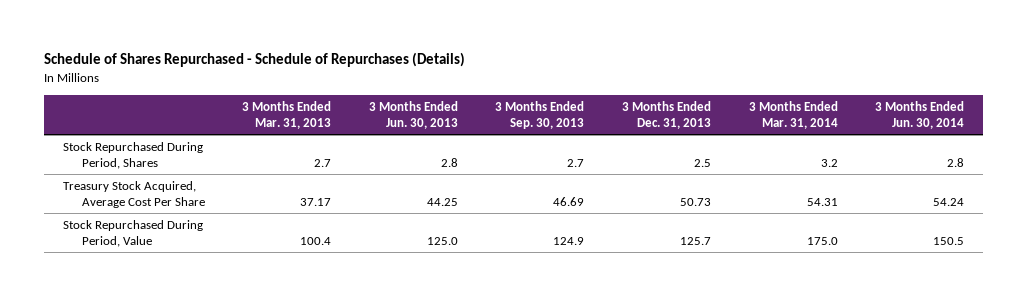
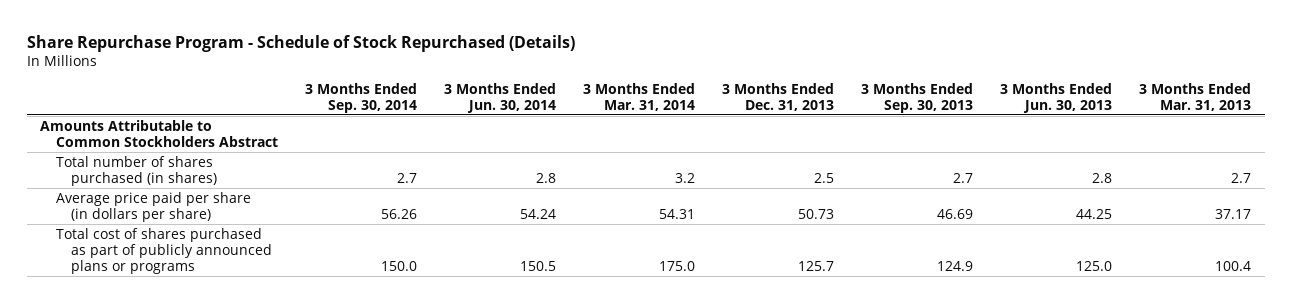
[44,52,466,68] Schedule of Shares Repurchased - Schedule of Repurchases (Details) -> [26,34,575,52] Share Repurchase Program - Schedule of Stock Repurchased (Details)
none -> [304,82,417,114] 3 Months Ended Sep. 30, 2014
none -> [40,119,278,147] Amounts Attributable to Common Stockholders Abstract
[62,142,203,169] Stock Repurchased During Period, Shares -> [55,155,218,186] Total number of shares purchased (in shares)
[62,181,205,208] Treasury Stock Acquired, Average Cost Per Share -> [55,191,251,222] Average price paid per share (in dollars per share)
[62,220,203,247] Stock Repurchased During Period, Value -> [55,227,273,274] Total cost of shares purchased as part of publicly announced plans or programs

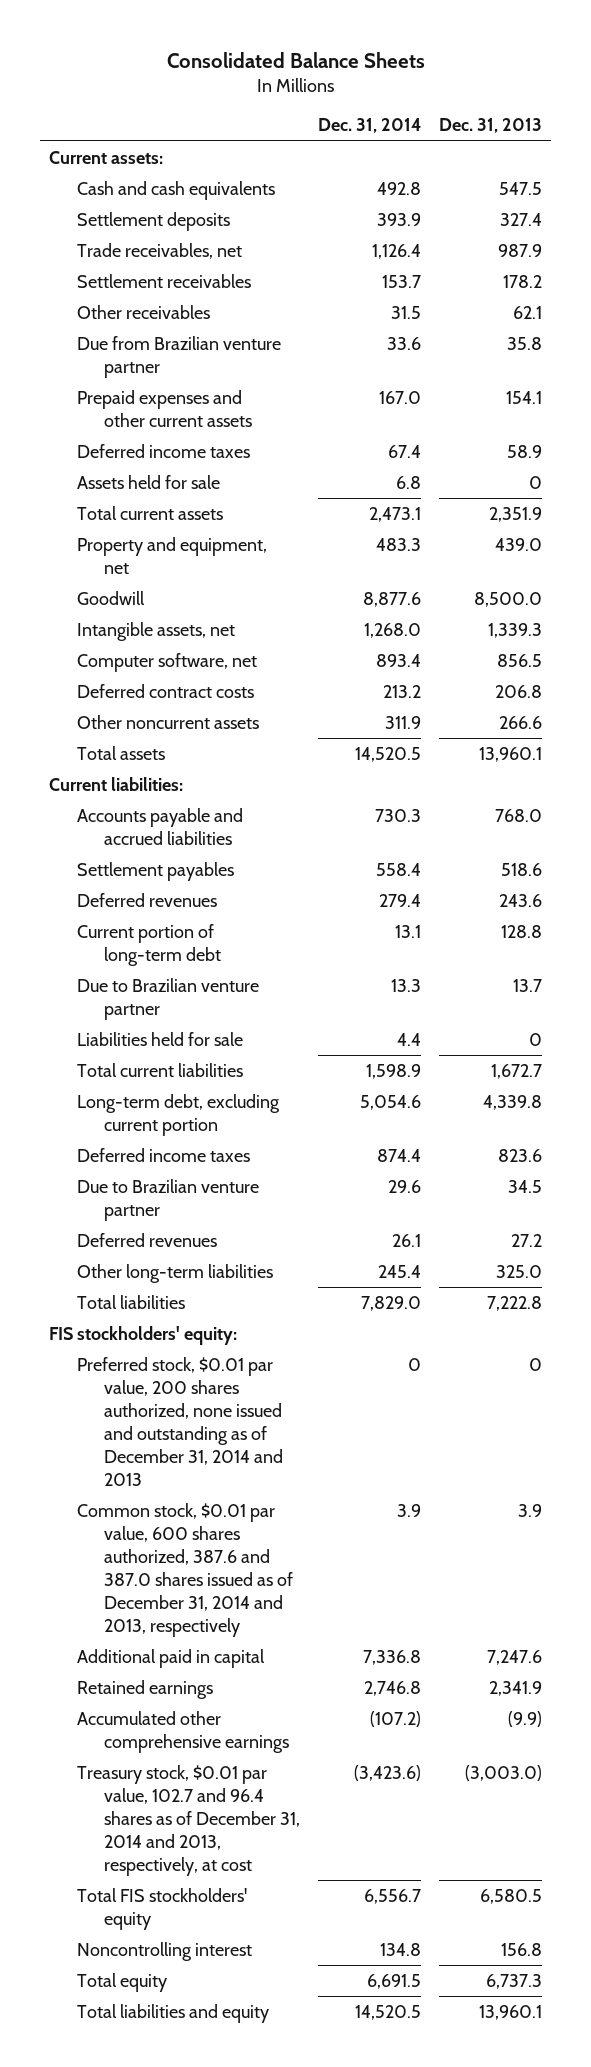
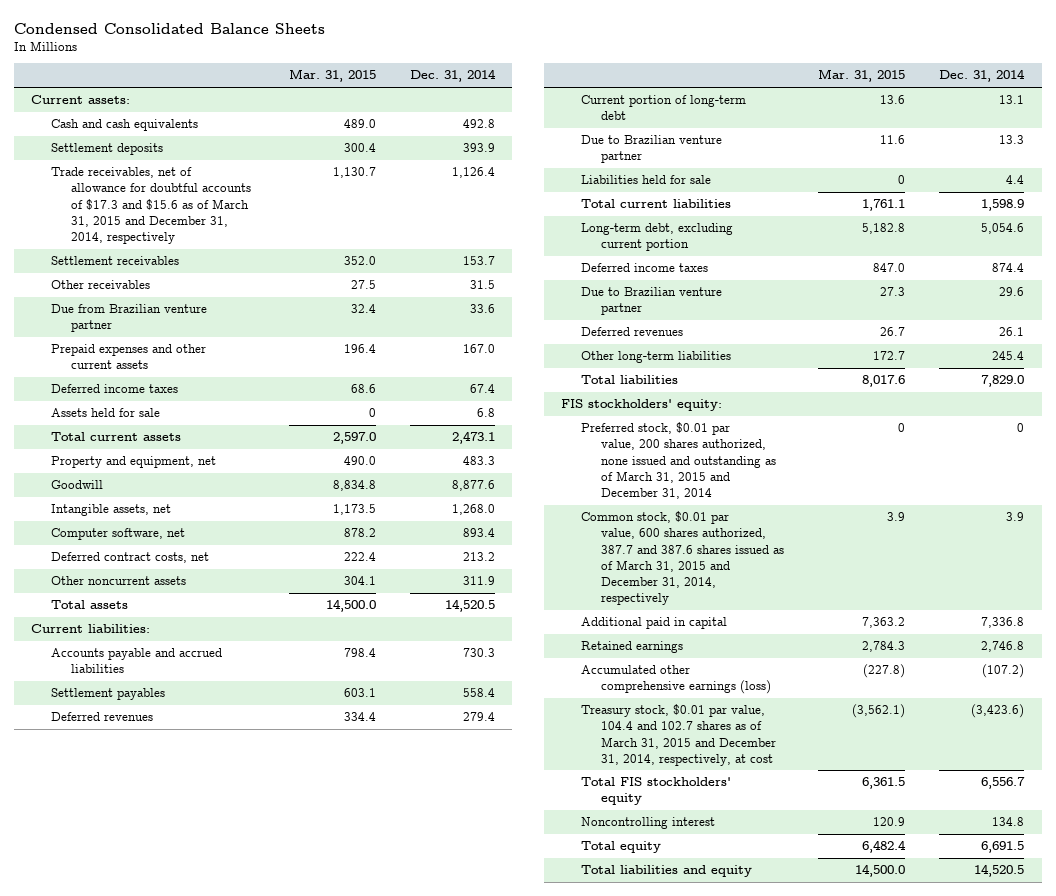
[166,51,425,68] Consolidated Balance Sheets -> [14,22,326,34] Condensed Consolidated Balance Sheets
[439,118,543,134] Dec. 31, 2013 -> none
none -> [288,69,376,83] Mar. 31, 2015
[76,242,242,259] Trade receivables, net -> [51,167,252,244] Trade receivables, net of allowance for doubtful accounts of $17.3 and $15.6 as of March 31, 2015 and December 31, 2014, respectively
[76,683,254,698] Deferred contract costs -> [51,552,210,564] Deferred contract costs, net
[76,1356,284,1486] Preferred stock, $0.01 par value, 200 shares authorized, none issued and outstanding as of December 31, 2014 and 2013 -> [580,422,776,499] Preferred stock, $0.01 par value, 200 shares authorized, none issued and outstanding as of March 31, 2015 and December 31, 2014
[76,1502,294,1637] Common stock, $0.01 par value, 600 shares authorized, 387.6 and 387.0 shares issued as of December 31, 2014 and 2013, respectively -> [580,511,784,605] Common stock, $0.01 par value, 600 shares authorized, 387.7 and 387.6 shares issued as of March 31, 2015 and December 31, 2014, respectively
[76,1710,290,1753] Accumulated other comprehensive earnings -> [580,665,771,695] Accumulated other comprehensive earnings (loss)
[76,1764,301,1876] Treasury stock, $0.01 par value, 102.7 and 96.4 shares as of December 31, 2014 and 2013, respectively, at cost -> [580,704,776,766] Treasury stock, $0.01 par value, 104.4 and 102.7 shares as of March 31, 2015 and December 31, 2014, respectively, at cost

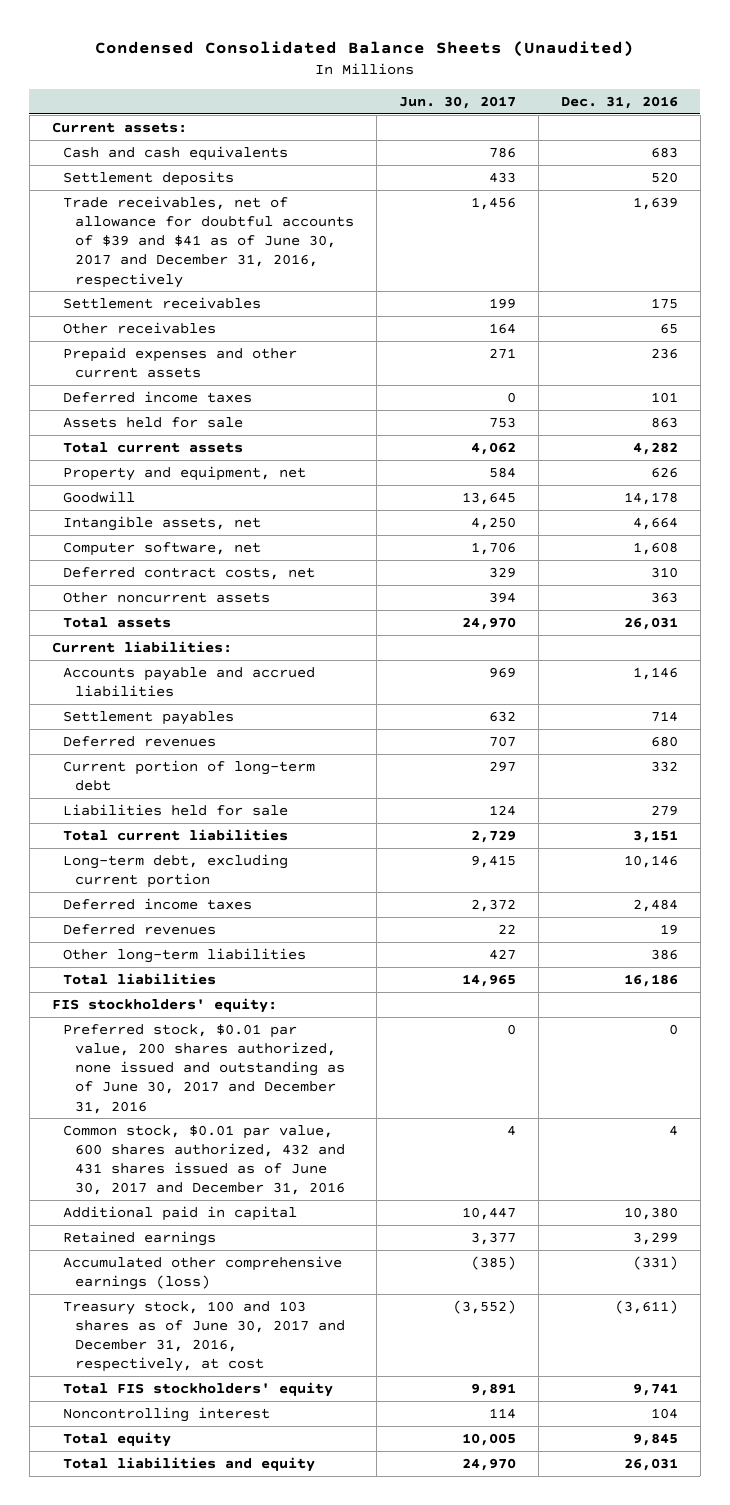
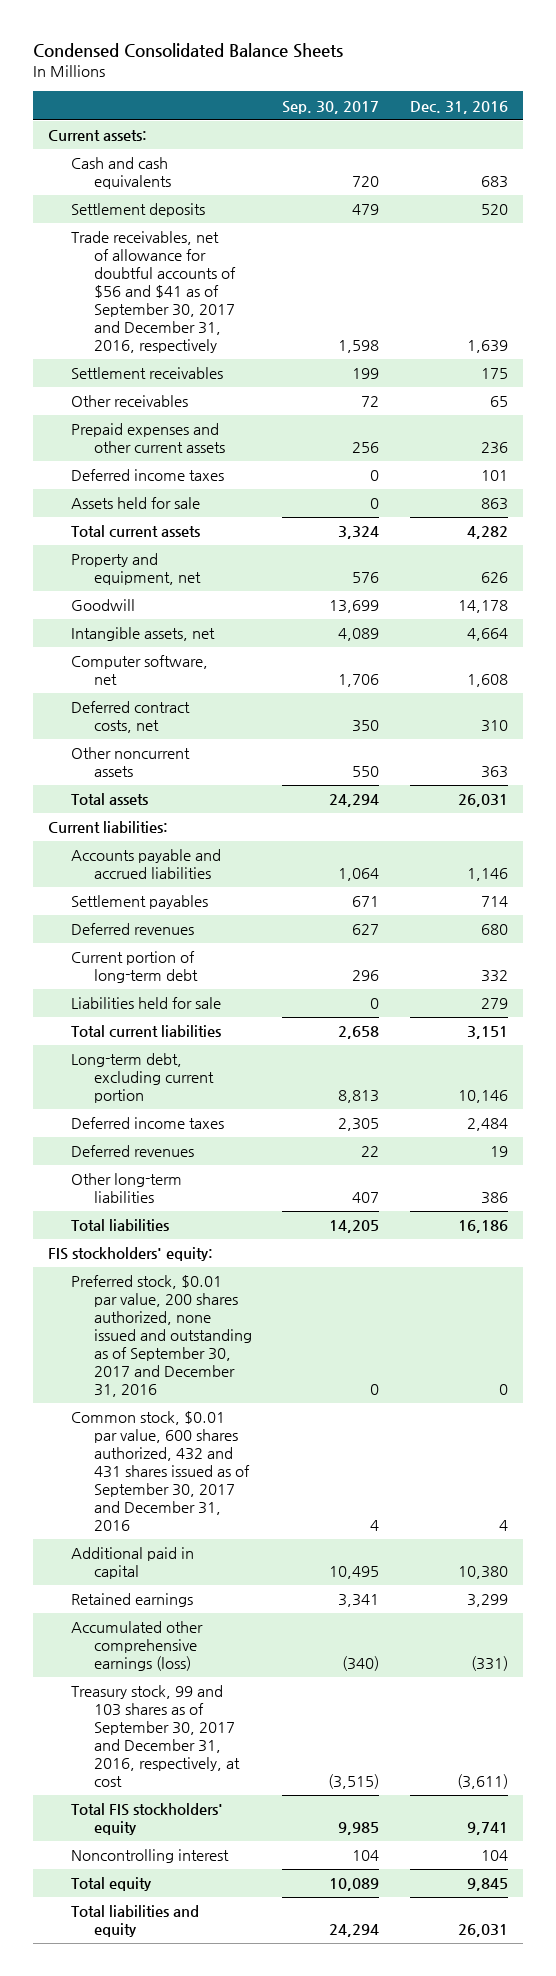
[94,41,634,58] Condensed Consolidated Balance Sheets (Unaudited) -> [33,43,344,59] Condensed Consolidated Balance Sheets
[399,95,517,109] Jun. 30, 2017 -> none
none -> [282,100,380,114] Sep. 30, 2017
[63,195,355,288] Trade receivables, net of allowance for doubtful accounts of $39 and $41 as of June 30, 2017 and December 31, 2016, respectively -> [71,231,237,354] Trade receivables, net of allowance for doubtful accounts of $56 and $41 as of September 30, 2017 and December 31, 2016, respectively
[63,1023,346,1114] Preferred stock, $0.01 par value, 200 shares authorized, none issued and outstanding as of June 30, 2017 and December 31, 2016 -> [71,1275,253,1398] Preferred stock, $0.01 par value, 200 shares authorized, none issued and outstanding as of September 30, 2017 and December 31, 2016
[63,1124,346,1196] Common stock, $0.01 par value, 600 shares authorized, 432 and 431 shares issued as of June 30, 2017 and December 31, 2016 -> [71,1411,251,1532] Common stock, $0.01 par value, 600 shares authorized, 432 and 431 shares issued as of September 30, 2017 and December 31, 2016
[63,1300,346,1373] Treasury stock, 100 and 103 shares as of June 30, 2017 and December 31, 2016, respectively, at cost -> [71,1685,241,1788] Treasury stock, 99 and 103 shares as of September 30, 2017 and December 31, 2016, respectively, at cost

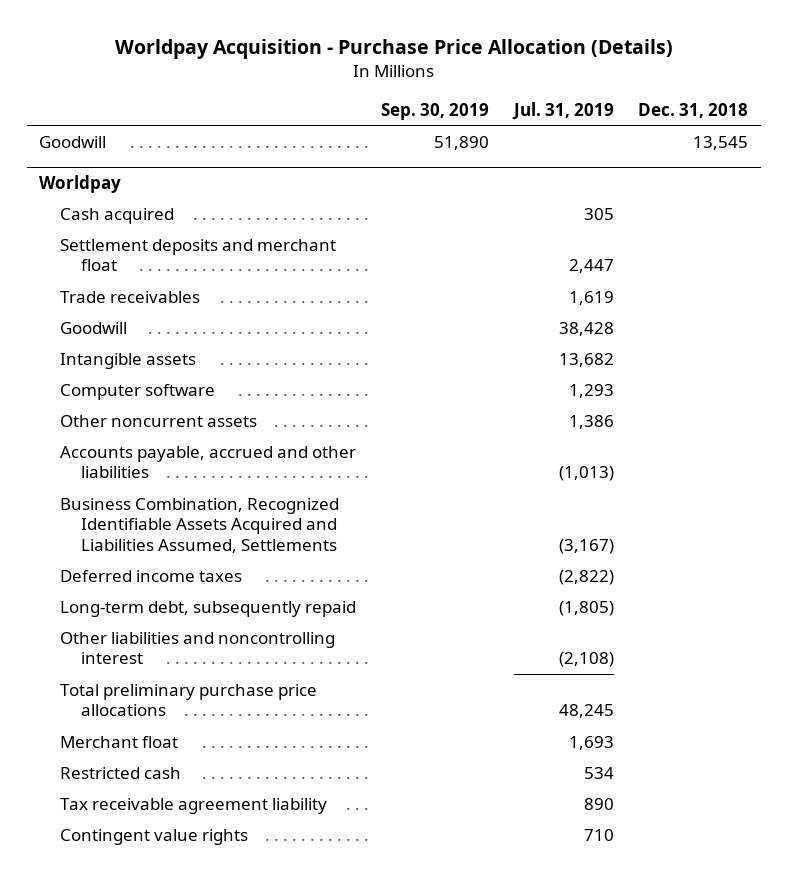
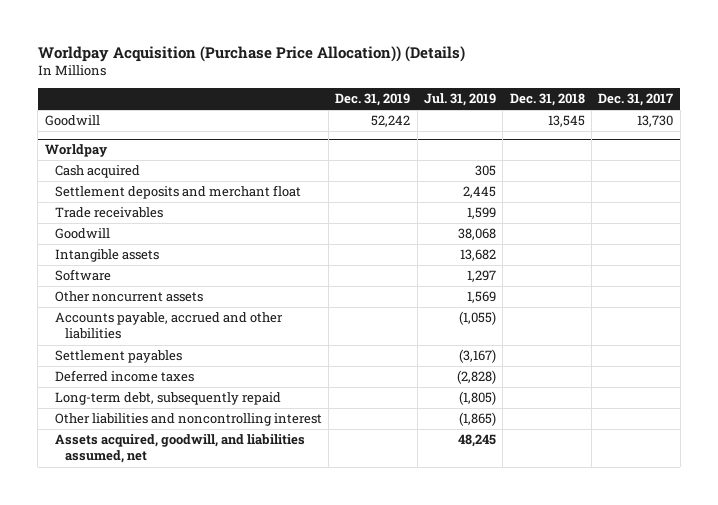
[114,38,673,59] Worldpay Acquisition - Purchase Price Allocation (Details) -> [37,45,465,62] Worldpay Acquisition (Purchase Price Allocation)) (Details)
[380,102,489,120] Sep. 30, 2019 -> none
none -> [335,93,411,107] Dec. 31, 2019
none -> [598,93,674,107] Dec. 31, 2017
[568,259,614,274] 2,447 -> [463,186,497,199] 2,445
[568,290,614,305] 1,619 -> [467,207,497,220] 1,599
[558,321,614,336] 38,428 -> [458,228,497,241] 38,068
[60,383,216,400] Computer software -> [54,269,111,282] Software
[568,383,614,398] 1,293 -> [467,270,497,283] 1,297
[568,414,614,429] 1,386 -> [467,291,497,304] 1,569
[558,466,614,482] (1,013) -> [459,311,497,326] (1,055)
[60,497,340,553] Business Combination, Recognized Identifiable Assets Acquired and Liabilities Assumed, Settlements -> [54,350,182,364] Settlement payables
[558,569,614,585] (2,822) -> [457,370,497,385] (2,828)
[60,735,179,748] Merchant float -> none
[60,766,182,779] Restricted cash -> none
[60,797,328,814] Tax receivable agreement liability -> none
[60,828,249,845] Contingent value rights -> none
[558,652,614,668] (2,108) -> [459,412,497,427] (1,865)
[60,683,318,717] Total preliminary purchase price allocations -> [54,434,305,464] Assets acquired, goodwill, and liabilities assumed, net

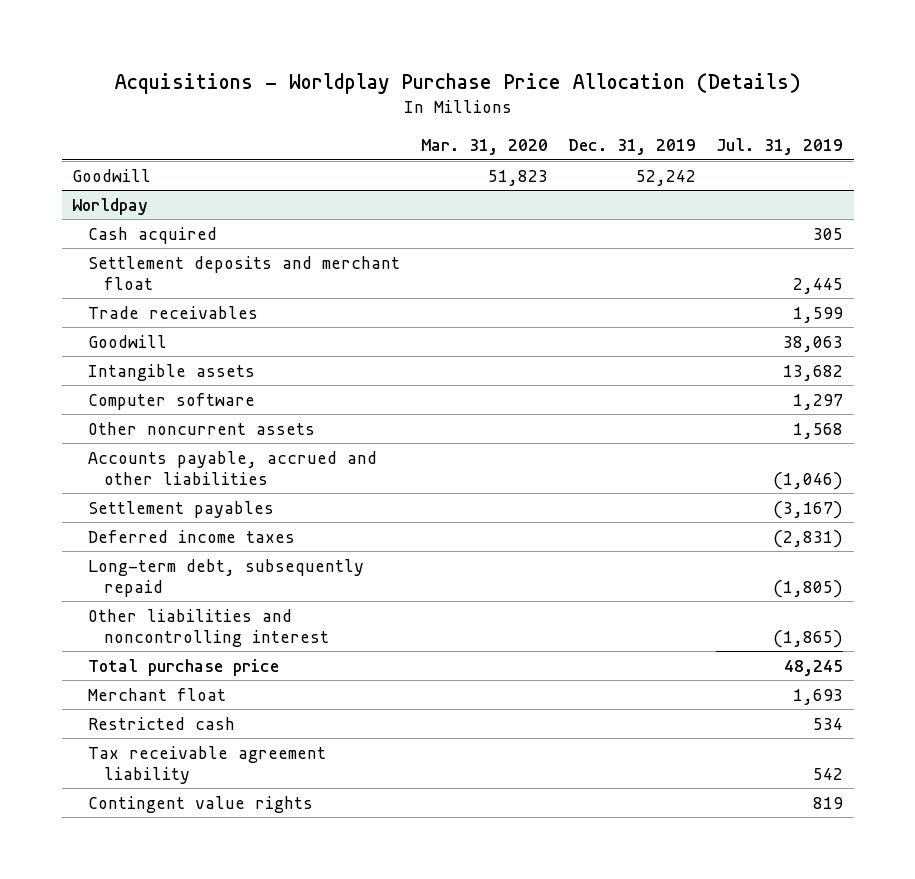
[37,45,465,62] Worldpay Acquisition (Purchase Price Allocation)) (Details) -> [114,73,801,95] Acquisitions - Worldplay Purchase Price Allocation (Details)
[509,93,585,107] Dec. 31, 2018 -> none
[598,93,674,107] Dec. 31, 2017 -> none
none -> [420,139,548,156] Mar. 31, 2020
[458,228,497,241] 38,068 -> [783,335,844,352] 38,063
[54,269,111,282] Software -> [88,392,256,410] Computer software
[467,291,497,304] 1,569 -> [793,422,844,439] 1,568
[459,311,497,326] (1,055) -> [773,472,844,491] (1,046)
[457,370,497,385] (2,828) -> [773,529,844,548] (2,831)
[54,434,305,464] Assets acquired, goodwill, and liabilities assumed, net -> [88,658,280,676] Total purchase price
none -> [88,687,227,701] Merchant float
none -> [88,716,236,730] Restricted cash
none -> [88,745,327,785] Tax receivable agreement liability
none -> [88,795,314,813] Contingent value rights

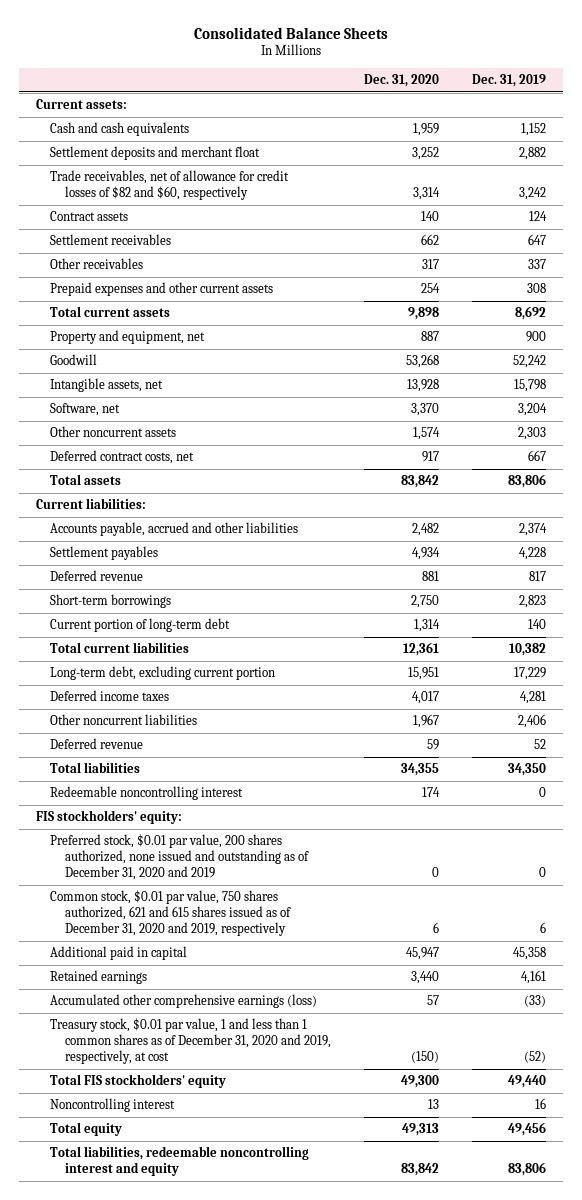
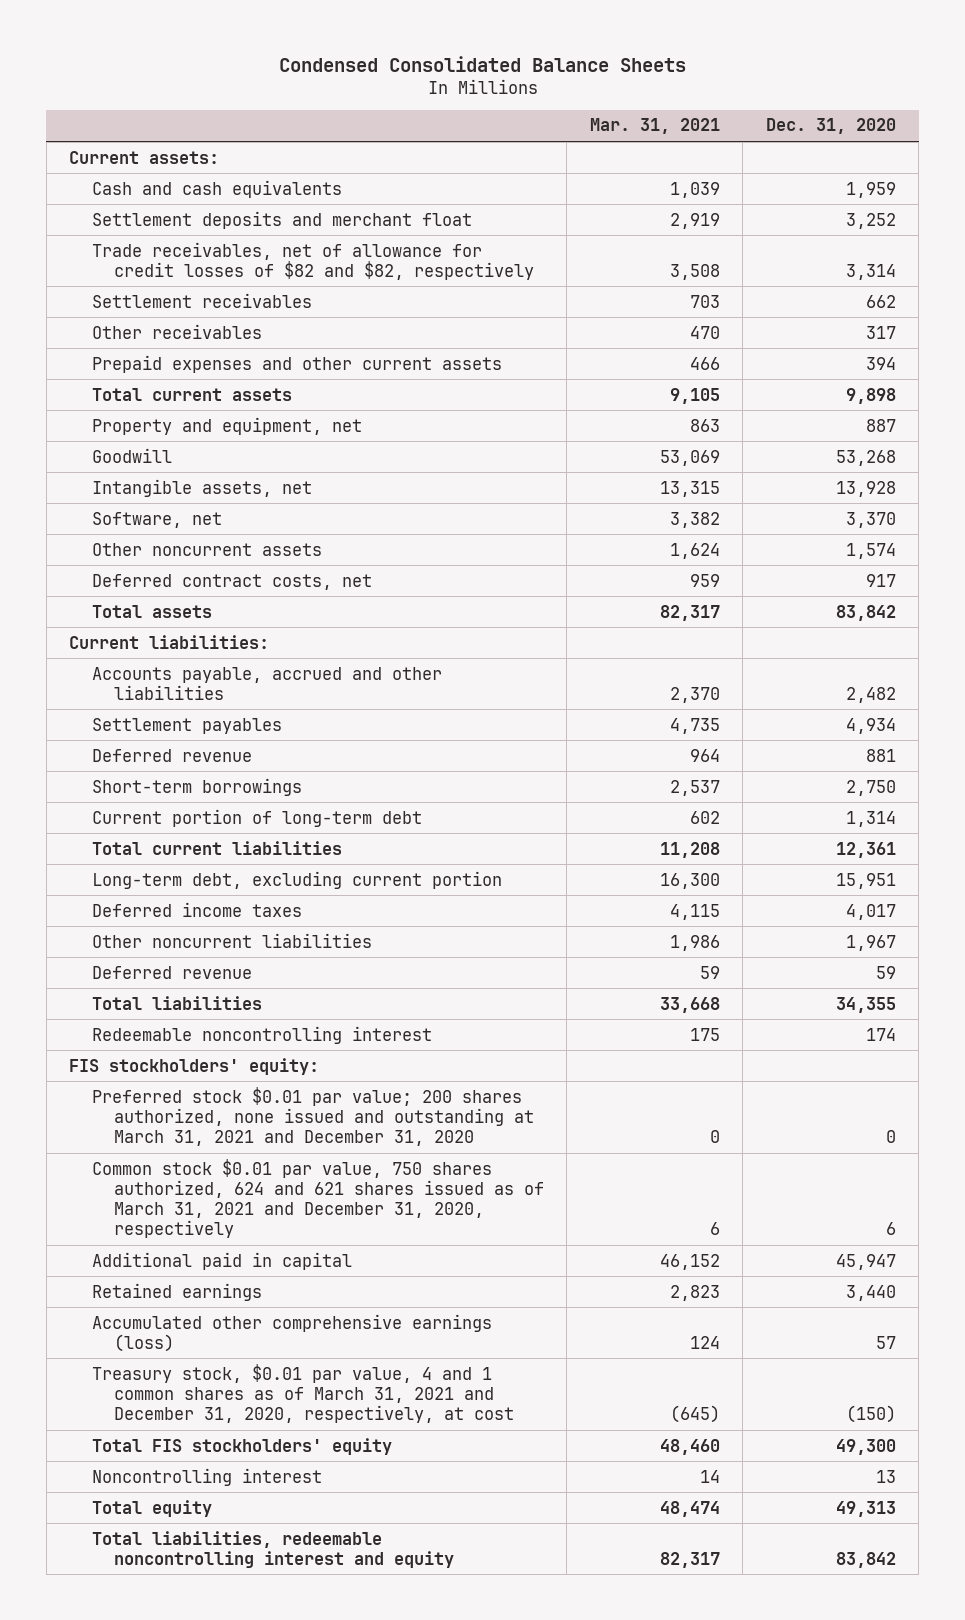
[194,26,389,39] Consolidated Balance Sheets -> [278,55,686,72] Condensed Consolidated Balance Sheets
[472,73,547,87] Dec. 31, 2019 -> none
none -> [589,118,720,135] Mar. 31, 2021
[50,211,129,222] Contract assets -> none
[50,170,290,201] Trade receivables, net of allowance for credit losses of $82 and $60, respectively -> [91,241,535,280] Trade receivables, net of allowance for credit losses of $82 and $82, respectively
[421,283,441,294] 254 -> [865,356,896,370] 394
[50,834,309,881] Preferred stock, $0.01 par value, 200 shares authorized, none issued and outstanding as of December 31, 2020 and 2019 -> [91,1086,535,1147] Preferred stock $0.01 par value; 200 shares authorized, none issued and outstanding at March 31, 2021 and December 31, 2020
[50,890,291,937] Common stock, $0.01 par value, 750 shares authorized, 621 and 615 shares issued as of December 31, 2020 and 2019, respectively -> [91,1158,545,1239] Common stock $0.01 par value, 750 shares authorized, 624 and 621 shares issued as of March 31, 2021 and December 31, 2020, respectively
[50,1018,331,1065] Treasury stock, $0.01 par value, 1 and less than 1 common shares as of December 31, 2020 and 2019, respectively, at cost -> [91,1363,515,1424] Treasury stock, $0.01 par value, 4 and 1 common shares as of March 31, 2021 and December 31, 2020, respectively, at cost

